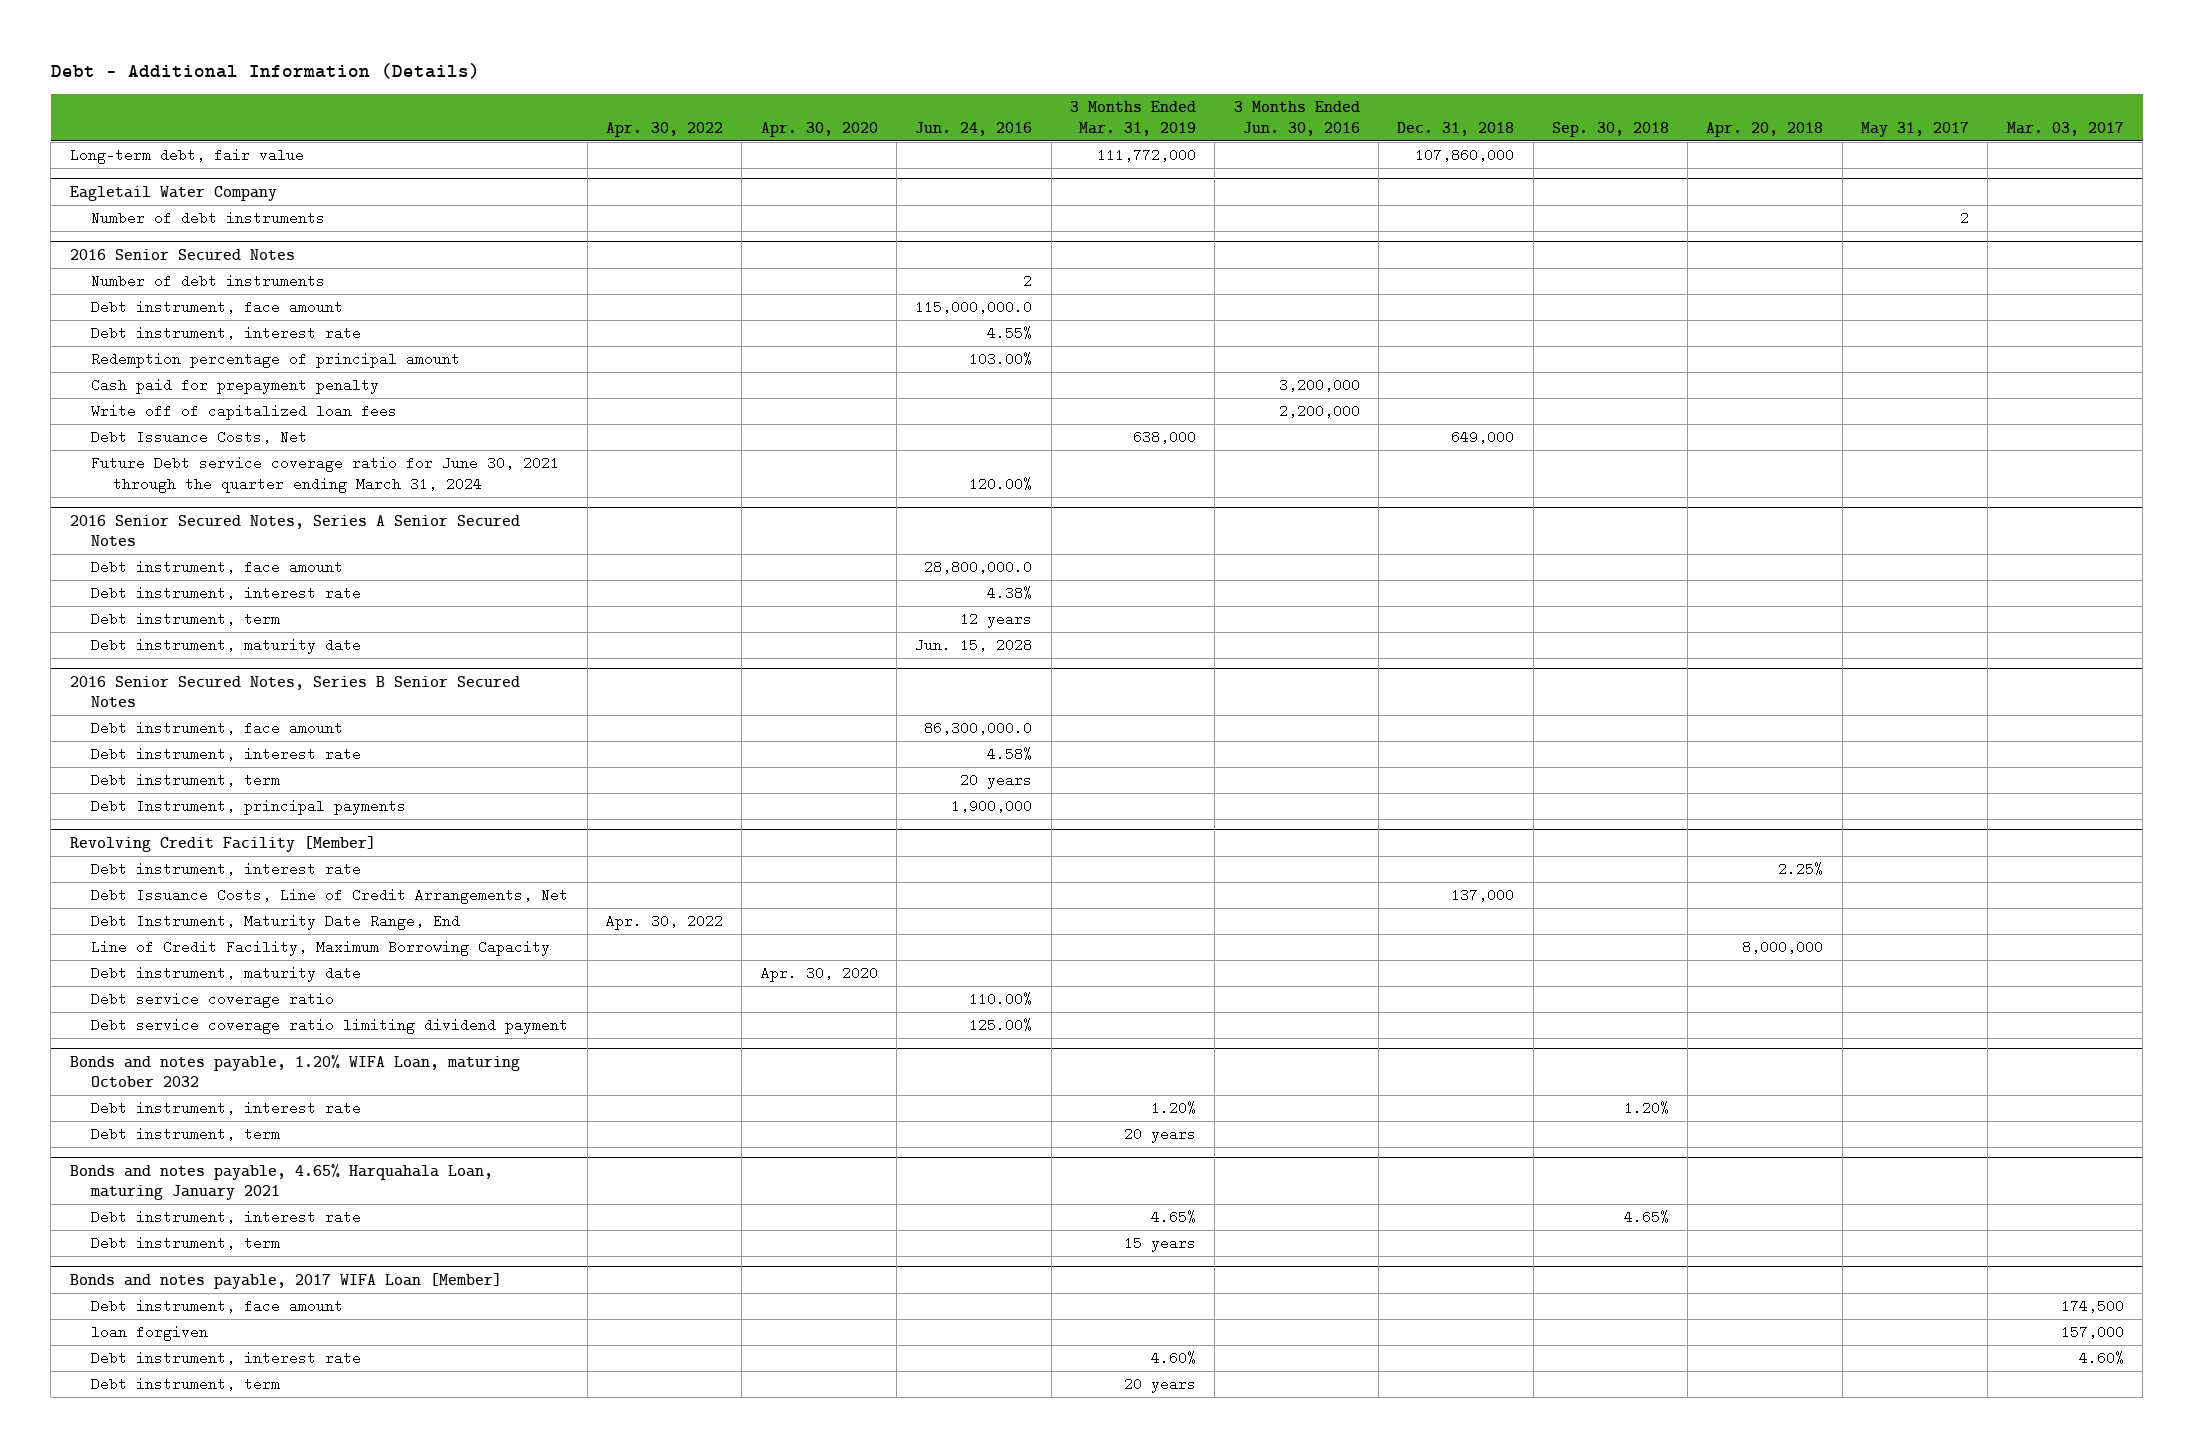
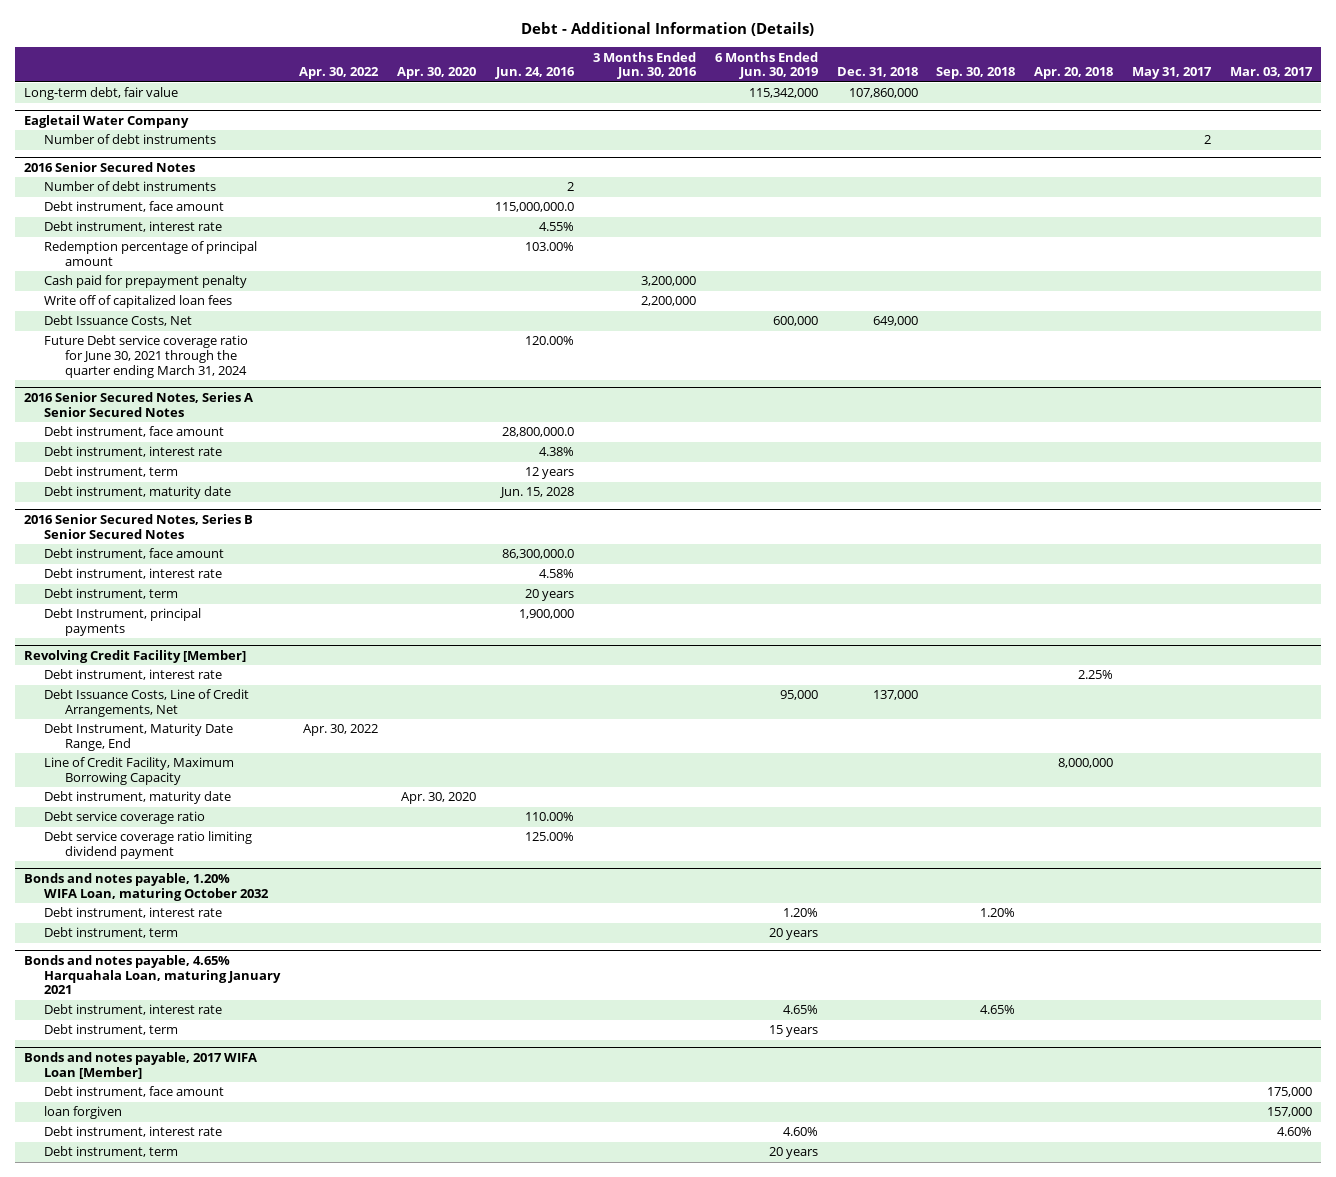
[1069,100,1196,136] 3 Months Ended Mar. 31, 2019 -> none
none -> [714,51,818,80] 6 Months Ended Jun. 30, 2019
[2060,1299,2124,1314] 174,500 -> [1266,1087,1312,1098] 175,000

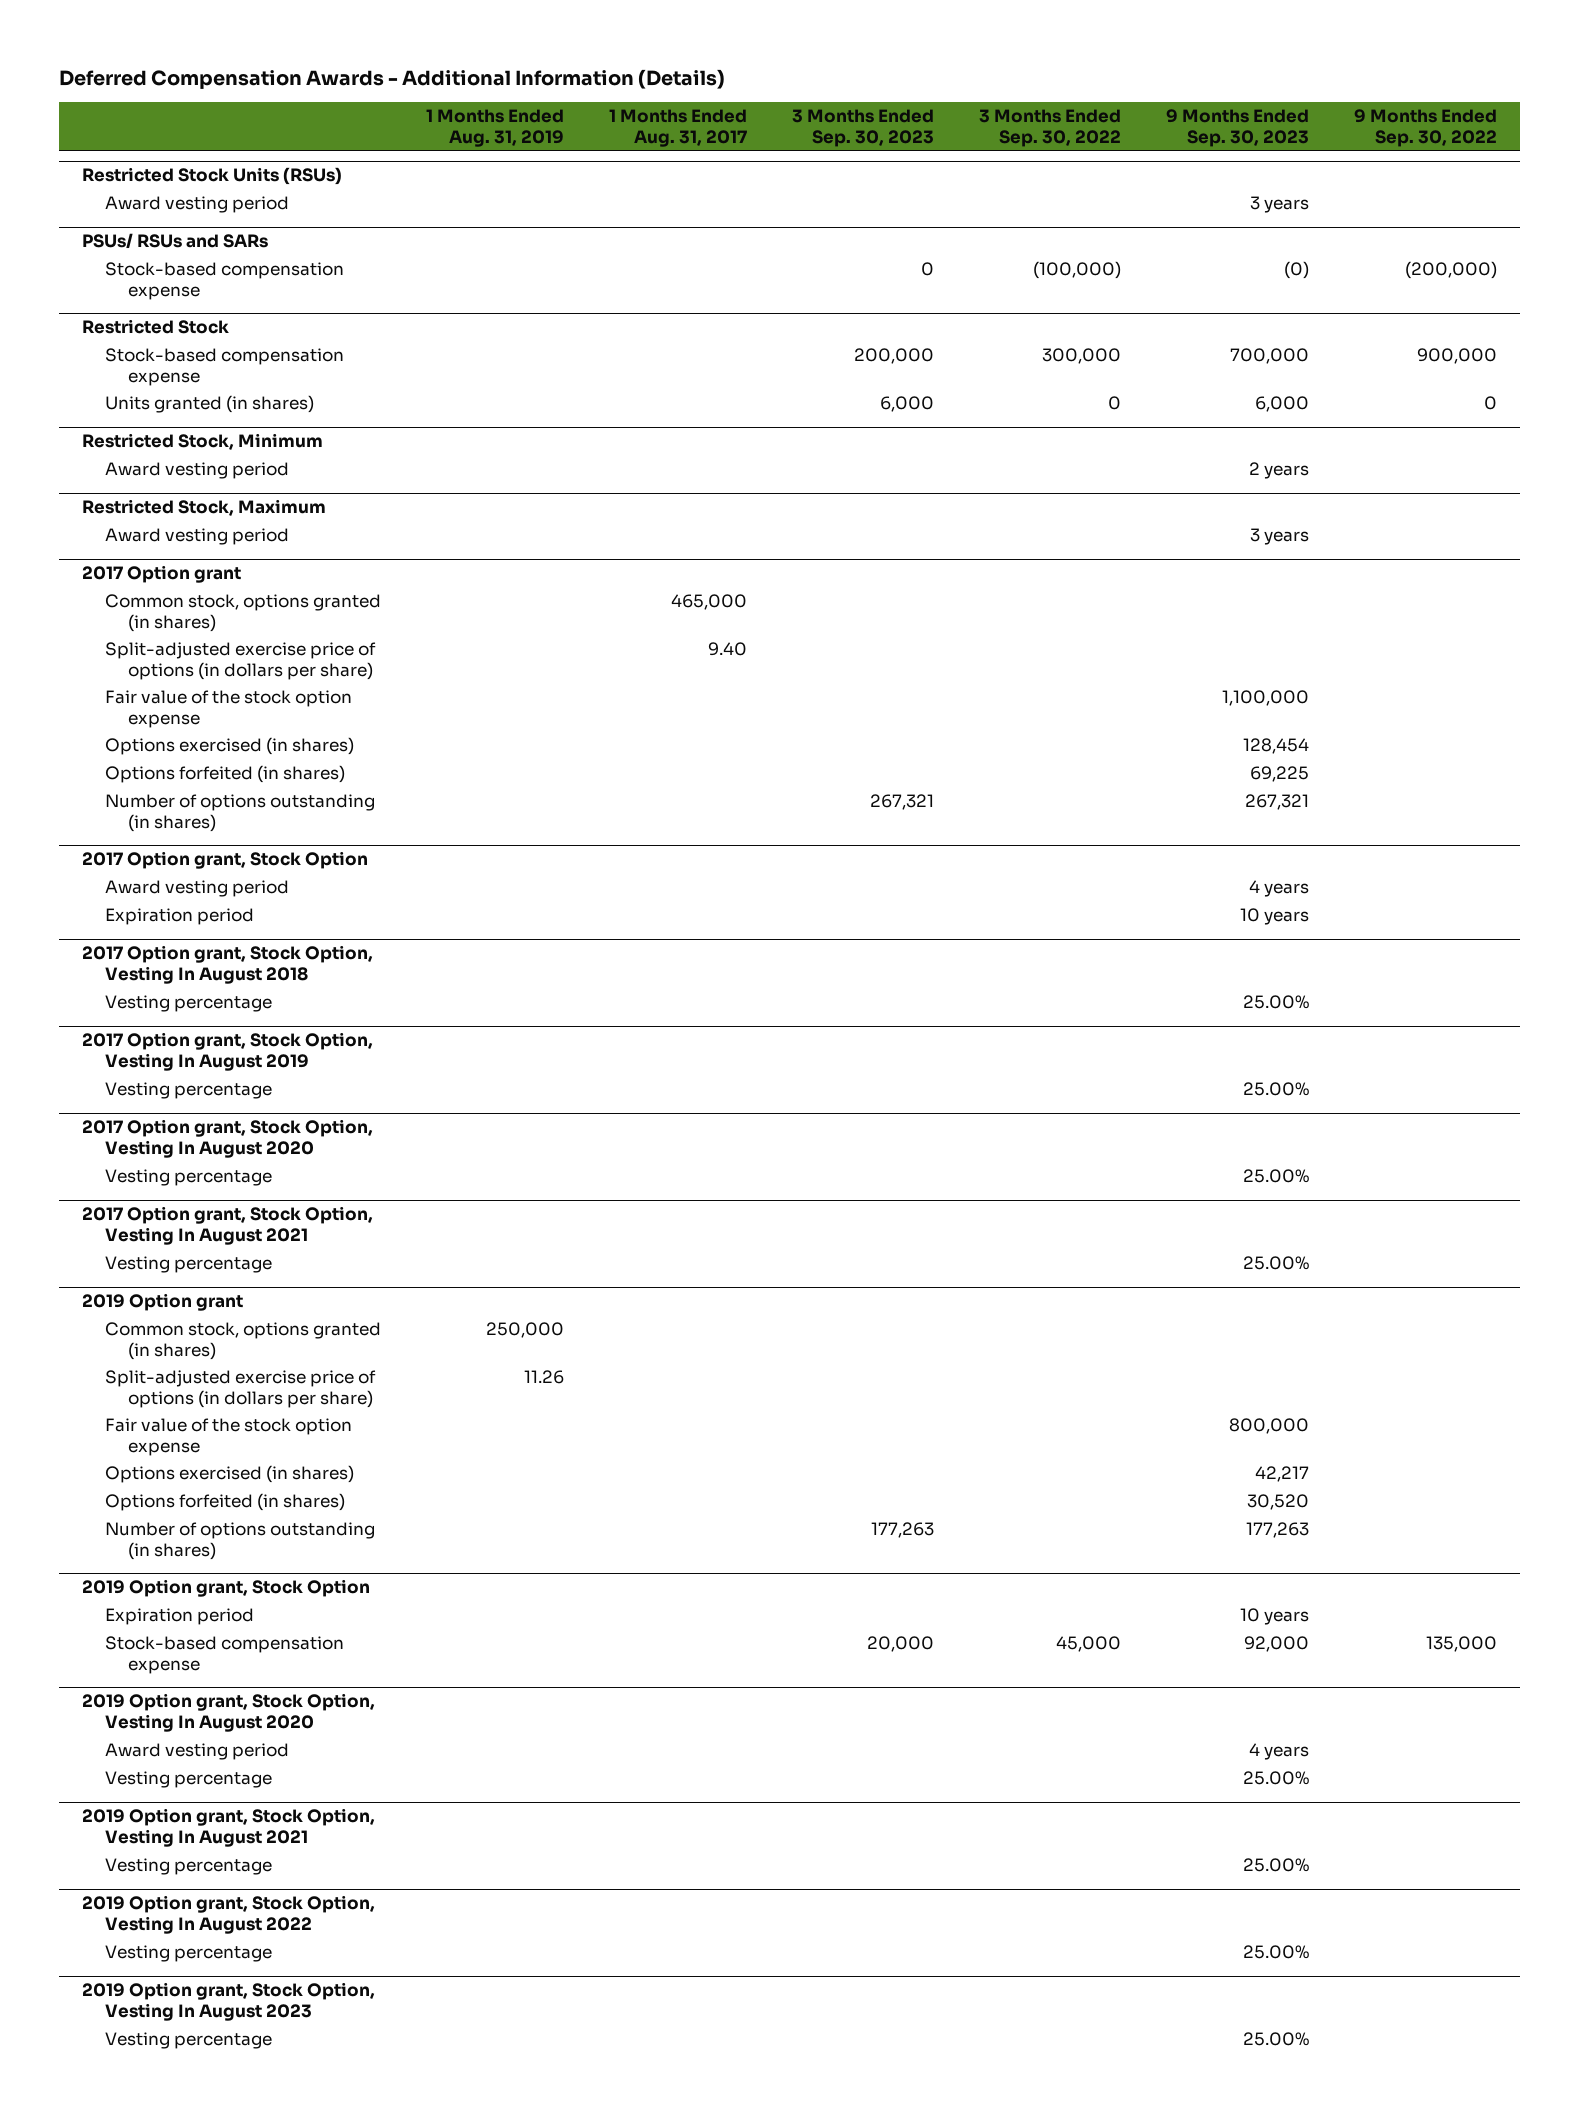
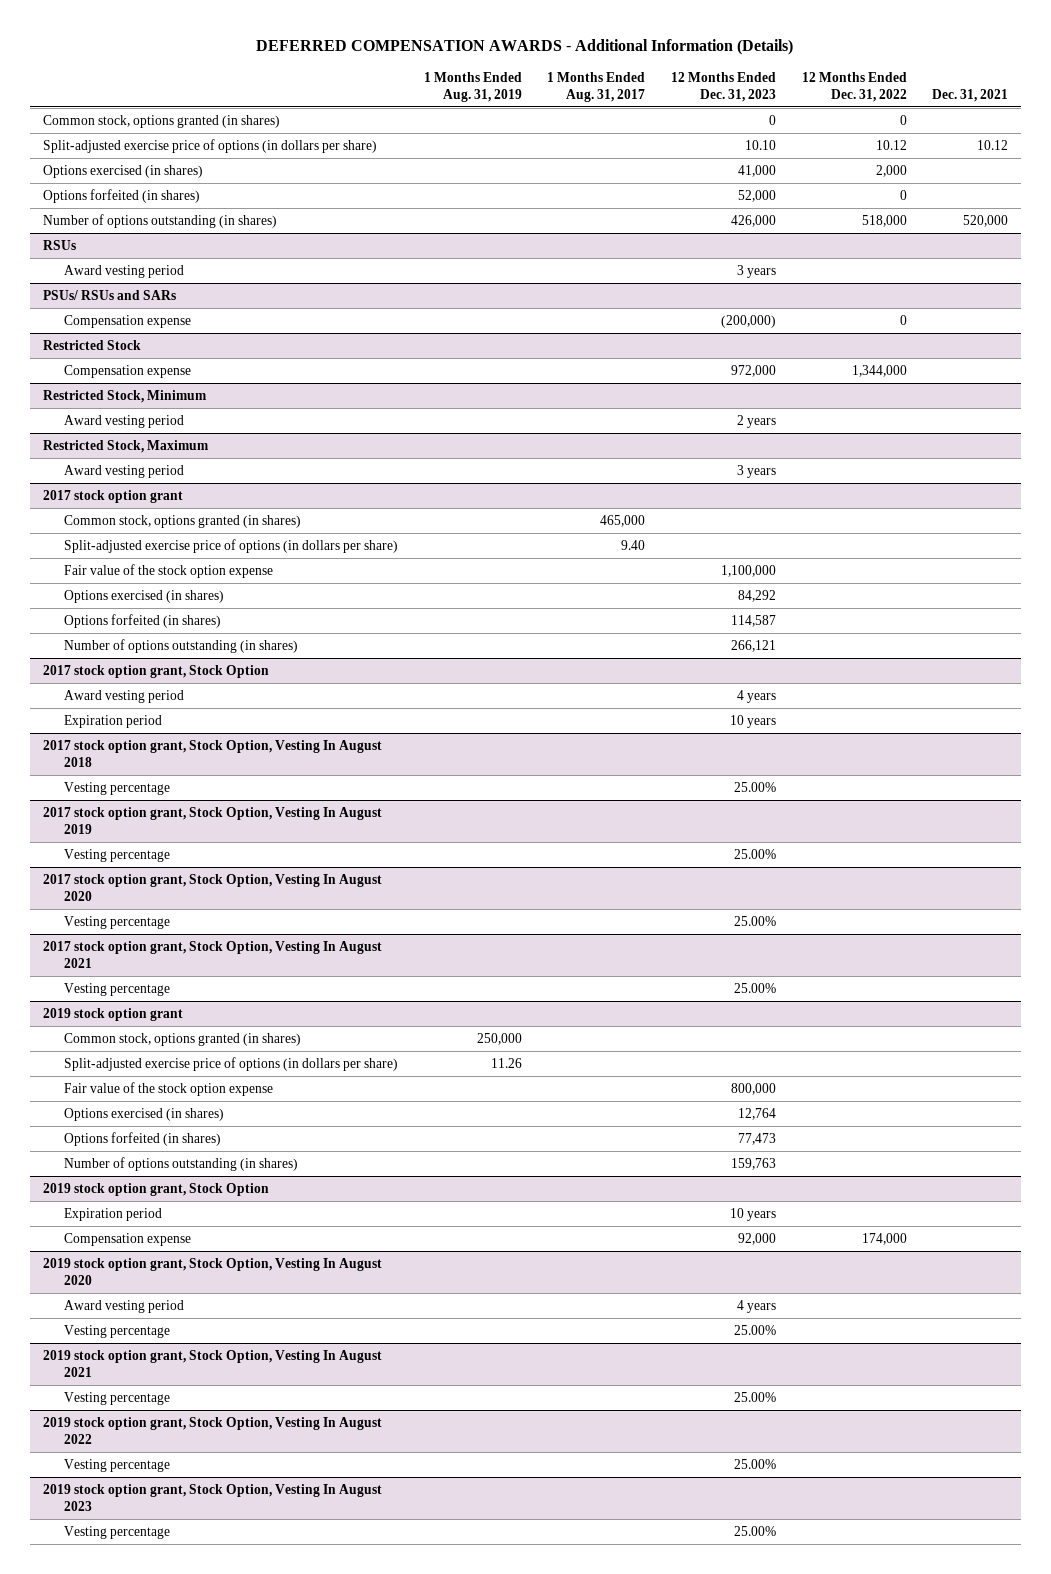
[58,69,725,90] Deferred Compensation Awards - Additional Information (Details) -> [256,38,794,55] DEFERRED COMPENSATION AWARDS - Additional Information (Details)
[792,109,935,147] 3 Months Ended Sep. 30, 2023 -> none
[979,109,1122,147] 3 Months Ended Sep. 30, 2022 -> none
[1166,109,1310,147] 9 Months Ended Sep. 30, 2023 -> none
[1354,109,1498,147] 9 Months Ended Sep. 30, 2022 -> none
none -> [670,71,776,103] 12 Months Ended Dec. 31, 2023
none -> [801,71,907,103] 12 Months Ended Dec. 31, 2022
none -> [932,89,1009,103] Dec. 31, 2021
none -> [42,114,280,128] Common stock, options granted (in shares)
none -> [42,138,377,153] Split-adjusted exercise price of options (in dollars per share)
none -> [42,164,203,178] Options exercised (in shares)
none -> [42,188,200,203] Options forfeited (in shares)
none -> [42,213,277,228] Number of options outstanding (in shares)
[81,167,342,186] Restricted Stock Units (RSUs) -> [42,239,76,250] RSUs
[104,262,344,300] Stock-based compensation expense -> [64,314,192,328] Compensation expense
[104,395,314,414] Units granted (in shares) -> none
[104,348,344,386] Stock-based compensation expense -> [64,364,192,378] Compensation expense
[81,565,241,584] 2017 Option grant -> [42,489,183,503] 2017 stock option grant
[81,851,368,870] 2017 Option grant, Stock Option -> [42,664,269,678] 2017 stock option grant, Stock Option
[81,945,373,984] 2017 Option grant, Stock Option, Vesting In August 2018 -> [42,739,382,768] 2017 stock option grant, Stock Option, Vesting In August 2018
[81,1032,373,1071] 2017 Option grant, Stock Option, Vesting In August 2019 -> [42,806,382,835] 2017 stock option grant, Stock Option, Vesting In August 2019
[81,1119,373,1158] 2017 Option grant, Stock Option, Vesting In August 2020 -> [42,873,382,902] 2017 stock option grant, Stock Option, Vesting In August 2020
[81,1206,373,1245] 2017 Option grant, Stock Option, Vesting In August 2021 -> [42,940,382,969] 2017 stock option grant, Stock Option, Vesting In August 2021
[81,1293,243,1312] 2019 Option grant -> [42,1007,183,1021] 2019 stock option grant
[81,1579,370,1598] 2019 Option grant, Stock Option -> [42,1182,269,1196] 2019 stock option grant, Stock Option
[104,1636,344,1674] Stock-based compensation expense -> [64,1232,192,1246] Compensation expense
[81,1693,375,1732] 2019 Option grant, Stock Option, Vesting In August 2020 -> [42,1257,382,1286] 2019 stock option grant, Stock Option, Vesting In August 2020
[81,1808,375,1847] 2019 Option grant, Stock Option, Vesting In August 2021 -> [42,1349,382,1378] 2019 stock option grant, Stock Option, Vesting In August 2021
[81,1895,375,1934] 2019 Option grant, Stock Option, Vesting In August 2022 -> [42,1416,382,1445] 2019 stock option grant, Stock Option, Vesting In August 2022
[81,1982,375,2021] 2019 Option grant, Stock Option, Vesting In August 2023 -> [42,1483,382,1512] 2019 stock option grant, Stock Option, Vesting In August 2023

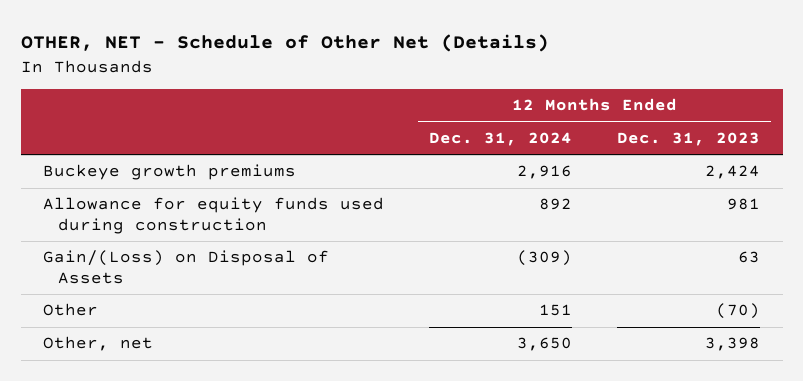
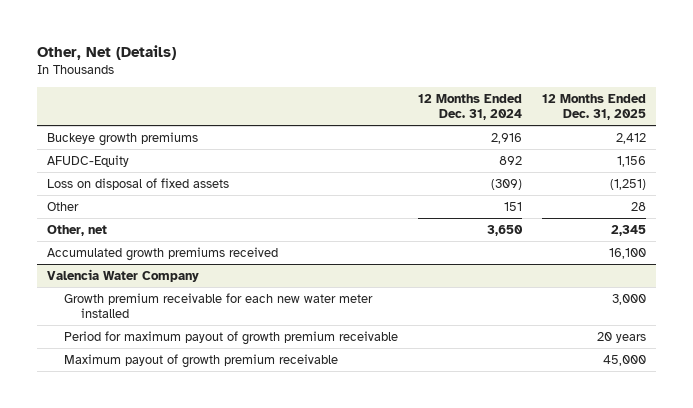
[20,33,549,52] OTHER, NET - Schedule of Other Net (Details) -> [37,45,177,61] Other, Net (Details)
[617,132,761,147] Dec. 31, 2023 -> none
none -> [542,94,647,121] 12 Months Ended Dec. 31, 2025
[43,197,385,234] Allowance for equity funds used during construction -> [47,154,130,167] AFUDC-Equity
[43,250,330,284] Gain/(Loss) on Disposal of Assets -> [47,177,230,190] Loss on disposal of fixed assets
none -> [47,246,279,261] Accumulated growth premiums received
none -> [47,268,200,282] Valencia Water Company
none -> [64,292,374,318] Growth premium receivable for each new water meter installed
none -> [64,330,399,345] Period for maximum payout of growth premium receivable
none -> [64,353,339,368] Maximum payout of growth premium receivable

